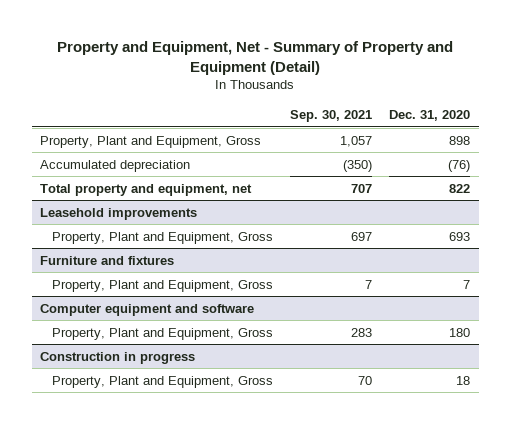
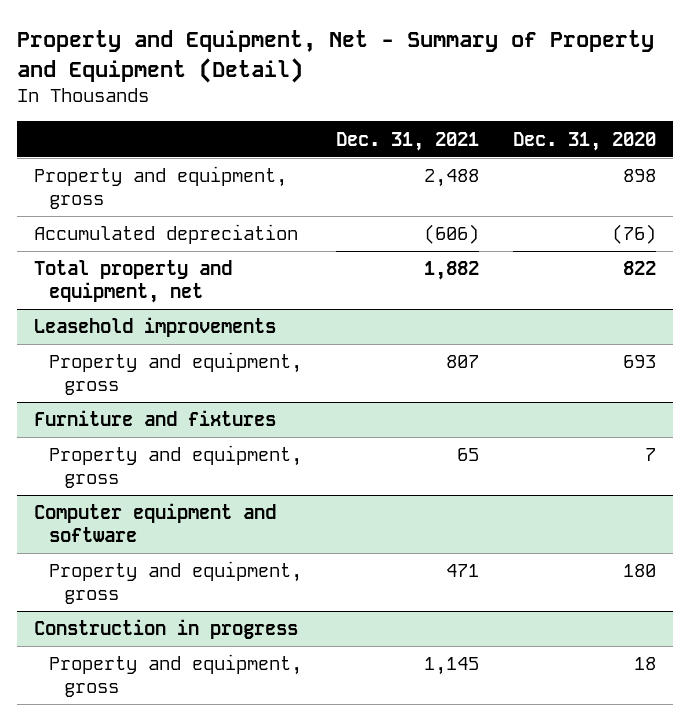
[290,109,373,122] Sep. 30, 2021 -> none
none -> [335,131,479,151] Dec. 31, 2021
[40,135,262,148] Property, Plant and Equipment, Gross -> [34,166,288,210] Property and equipment, gross
[52,231,274,244] Property, Plant and Equipment, Gross -> [48,352,302,396] Property and equipment, gross
[52,279,274,292] Property, Plant and Equipment, Gross -> [48,445,302,489] Property and equipment, gross
[52,327,274,340] Property, Plant and Equipment, Gross -> [48,561,302,605] Property and equipment, gross
[52,375,274,388] Property, Plant and Equipment, Gross -> [48,654,302,698] Property and equipment, gross

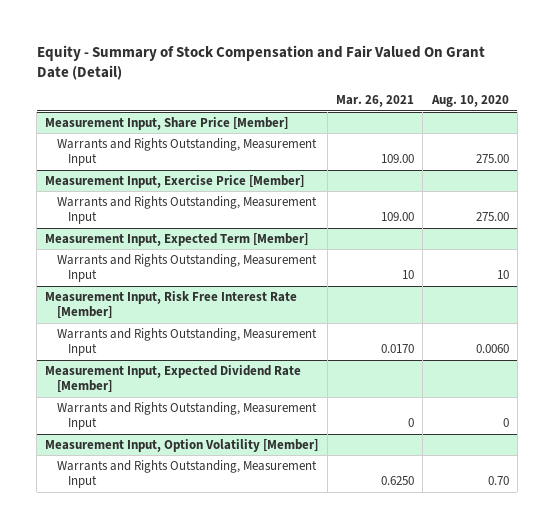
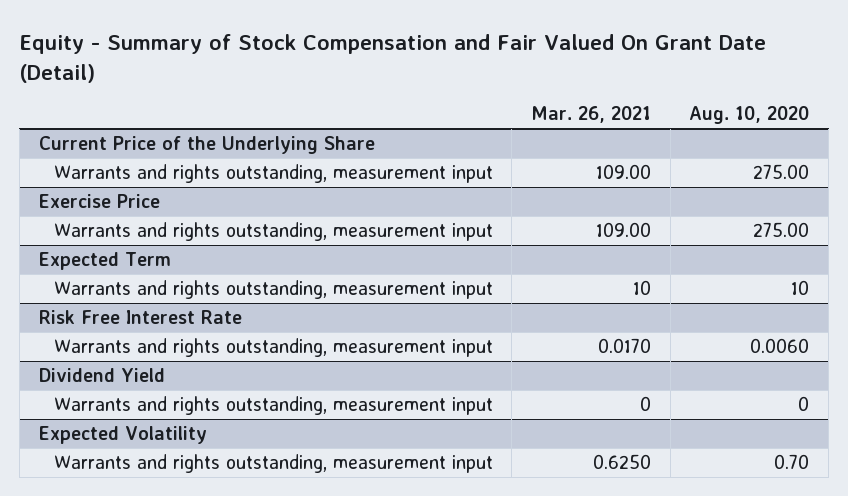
[45,116,289,130] Measurement Input, Share Price [Member] -> [38,136,375,155] Current Price of the Underlying Share
[56,137,317,167] Warrants and Rights Outstanding, Measurement Input -> [53,164,493,184] Warrants and rights outstanding, measurement input
[45,174,305,188] Measurement Input, Exercise Price [Member] -> [38,194,160,209] Exercise Price
[56,195,317,225] Warrants and Rights Outstanding, Measurement Input -> [53,222,493,242] Warrants and rights outstanding, measurement input
[45,232,309,246] Measurement Input, Expected Term [Member] -> [38,252,171,271] Expected Term
[56,253,317,283] Warrants and Rights Outstanding, Measurement Input -> [53,280,493,300] Warrants and rights outstanding, measurement input
[45,290,298,319] Measurement Input, Risk Free Interest Rate [Member] -> [38,310,242,325] Risk Free Interest Rate
[56,327,317,357] Warrants and Rights Outstanding, Measurement Input -> [53,338,493,358] Warrants and rights outstanding, measurement input
[45,364,302,393] Measurement Input, Expected Dividend Rate [Member] -> [38,368,165,383] Dividend Yield
[56,401,317,431] Warrants and Rights Outstanding, Measurement Input -> [53,396,493,416] Warrants and rights outstanding, measurement input
[45,438,319,452] Measurement Input, Option Volatility [Member] -> [38,426,207,445] Expected Volatility
[56,459,317,489] Warrants and Rights Outstanding, Measurement Input -> [53,454,493,474] Warrants and rights outstanding, measurement input

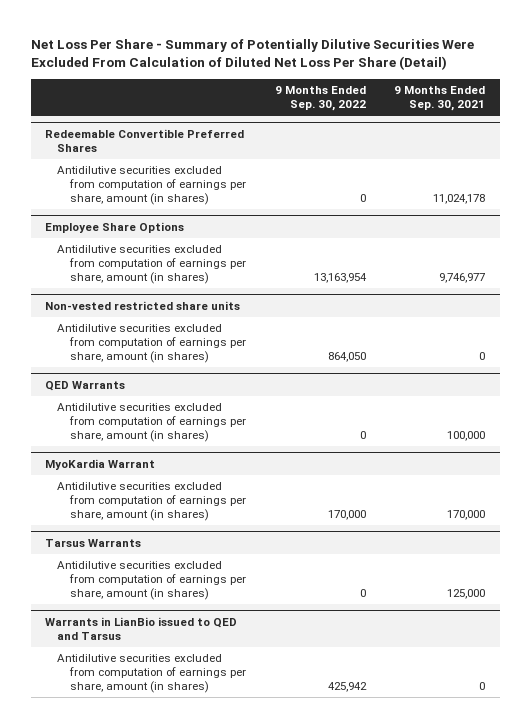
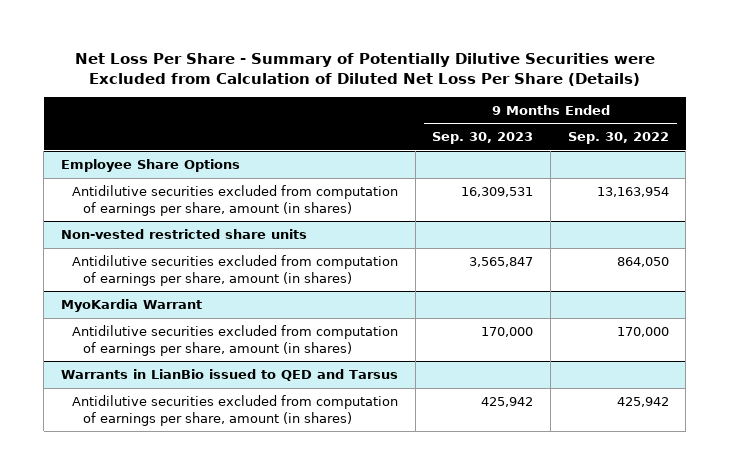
[30,38,474,70] Net Loss Per Share - Summary of Potentially Dilutive Securities Were Excluded From Calculation of Diluted Net Loss Per Share (Detail) -> [74,52,655,86] Net Loss Per Share - Summary of Potentially Dilutive Securities were Excluded from Calculation of Diluted Net Loss Per Share (Details)
[394,86,486,111] 9 Months Ended Sep. 30, 2021 -> none
none -> [432,132,534,145] Sep. 30, 2023
[44,129,244,153] Redeemable Convertible Preferred Shares -> none
[57,166,247,206] Antidilutive securities excluded from computation of earnings per share, amount (in shares) -> none
[44,381,125,392] QED Warrants -> none
[57,403,247,443] Antidilutive securities excluded from computation of earnings per share, amount (in shares) -> none
[44,539,141,548] Tarsus Warrants -> none
[57,561,247,601] Antidilutive securities excluded from computation of earnings per share, amount (in shares) -> none

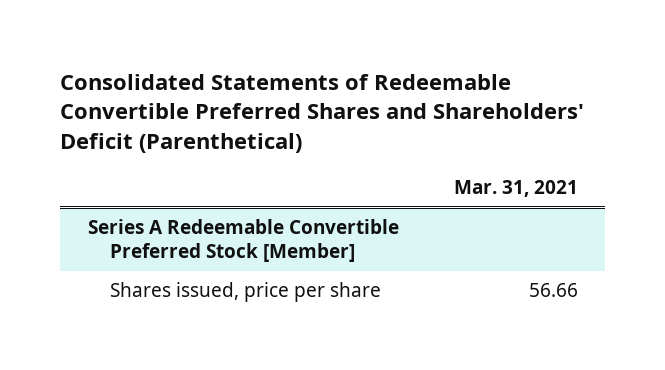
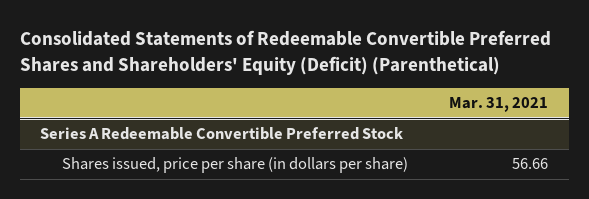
[60,73,585,153] Consolidated Statements of Redeemable Convertible Preferred Shares and Shareholders' Deficit (Parenthetical) -> [19,30,551,76] Consolidated Statements of Redeemable Convertible Preferred Shares and Shareholders' Equity (Deficit) (Parenthetical)
[87,219,399,263] Series A Redeemable Convertible Preferred Stock [Member] -> [40,127,404,141] Series A Redeemable Convertible Preferred Stock
[109,282,381,303] Shares issued, price per share -> [62,157,409,174] Shares issued, price per share (in dollars per share)

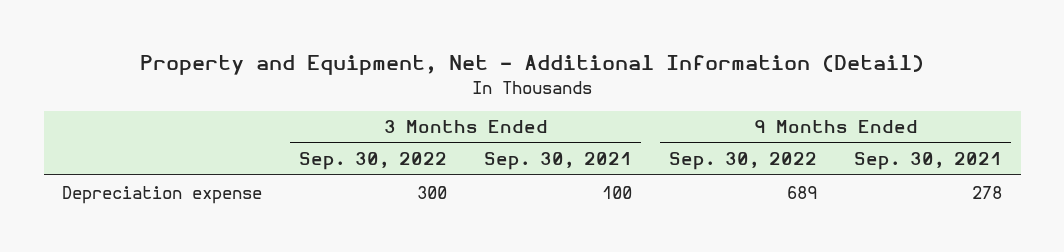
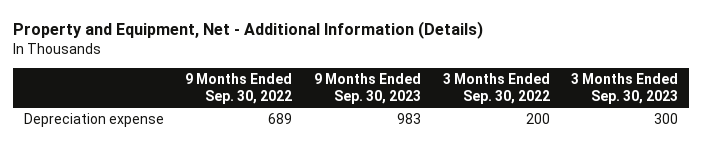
[140,55,925,76] Property and Equipment, Net - Additional Information (Detail) -> [13,21,484,40] Property and Equipment, Net - Additional Information (Details)
[484,152,633,171] Sep. 30, 2021 -> none
[854,152,1003,171] Sep. 30, 2021 -> none
none -> [314,73,422,105] 9 Months Ended Sep. 30, 2023
none -> [571,73,679,105] 3 Months Ended Sep. 30, 2023
[417,185,448,199] 300 -> [525,113,550,125] 200

